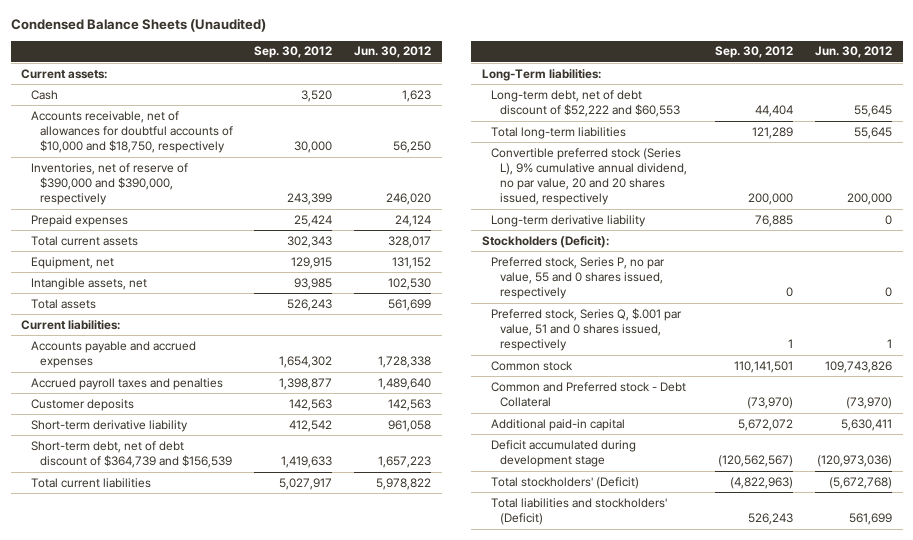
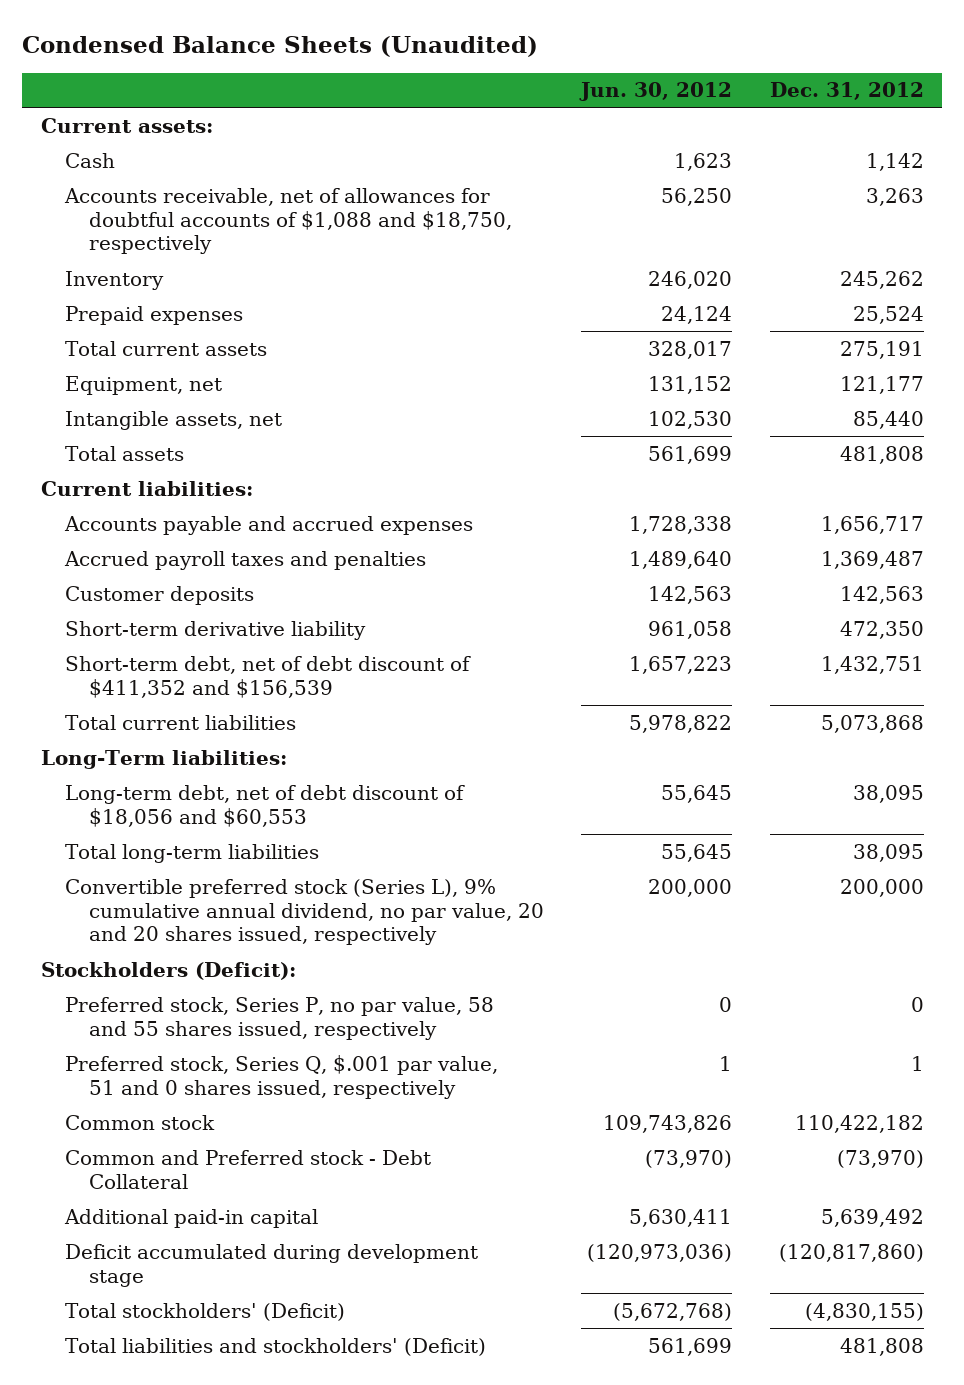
[254,46,333,59] Sep. 30, 2012 -> none
none -> [769,82,924,101] Dec. 31, 2012
[30,110,233,154] Accounts receivable, net of allowances for doubtful accounts of $10,000 and $18,750, respectively -> [63,187,513,255] Accounts receivable, net of allowances for doubtful accounts of $1,088 and $18,750, respectively
[30,162,188,206] Inventories, net of reserve of $390,000 and $390,000, respectively -> [64,270,164,290] Inventory
[30,440,232,469] Short-term debt, net of debt discount of $364,739 and $156,539 -> [64,655,471,698] Short-term debt, net of debt discount of $411,352 and $156,539
[491,89,681,118] Long-term debt, net of debt discount of $52,222 and $60,553 -> [64,784,465,827] Long-term debt, net of debt discount of $18,056 and $60,553
[491,214,647,227] Long-term derivative liability -> none
[491,256,666,300] Preferred stock, Series P, no par value, 55 and 0 shares issued, respectively -> [64,996,494,1040] Preferred stock, Series P, no par value, 58 and 55 shares issued, respectively

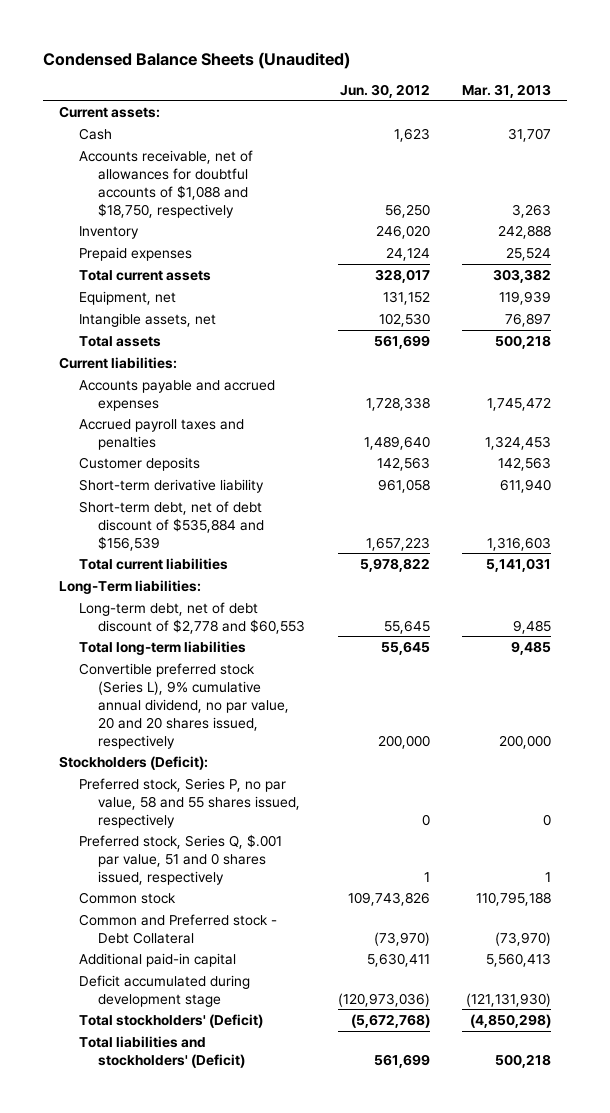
[769,82,924,101] Dec. 31, 2012 -> none
none -> [462,83,552,98] Mar. 31, 2013
[64,655,471,698] Short-term debt, net of debt discount of $411,352 and $156,539 -> [78,500,265,551] Short-term debt, net of debt discount of $535,884 and $156,539
[64,784,465,827] Long-term debt, net of debt discount of $18,056 and $60,553 -> [78,601,306,634] Long-term debt, net of debt discount of $2,778 and $60,553

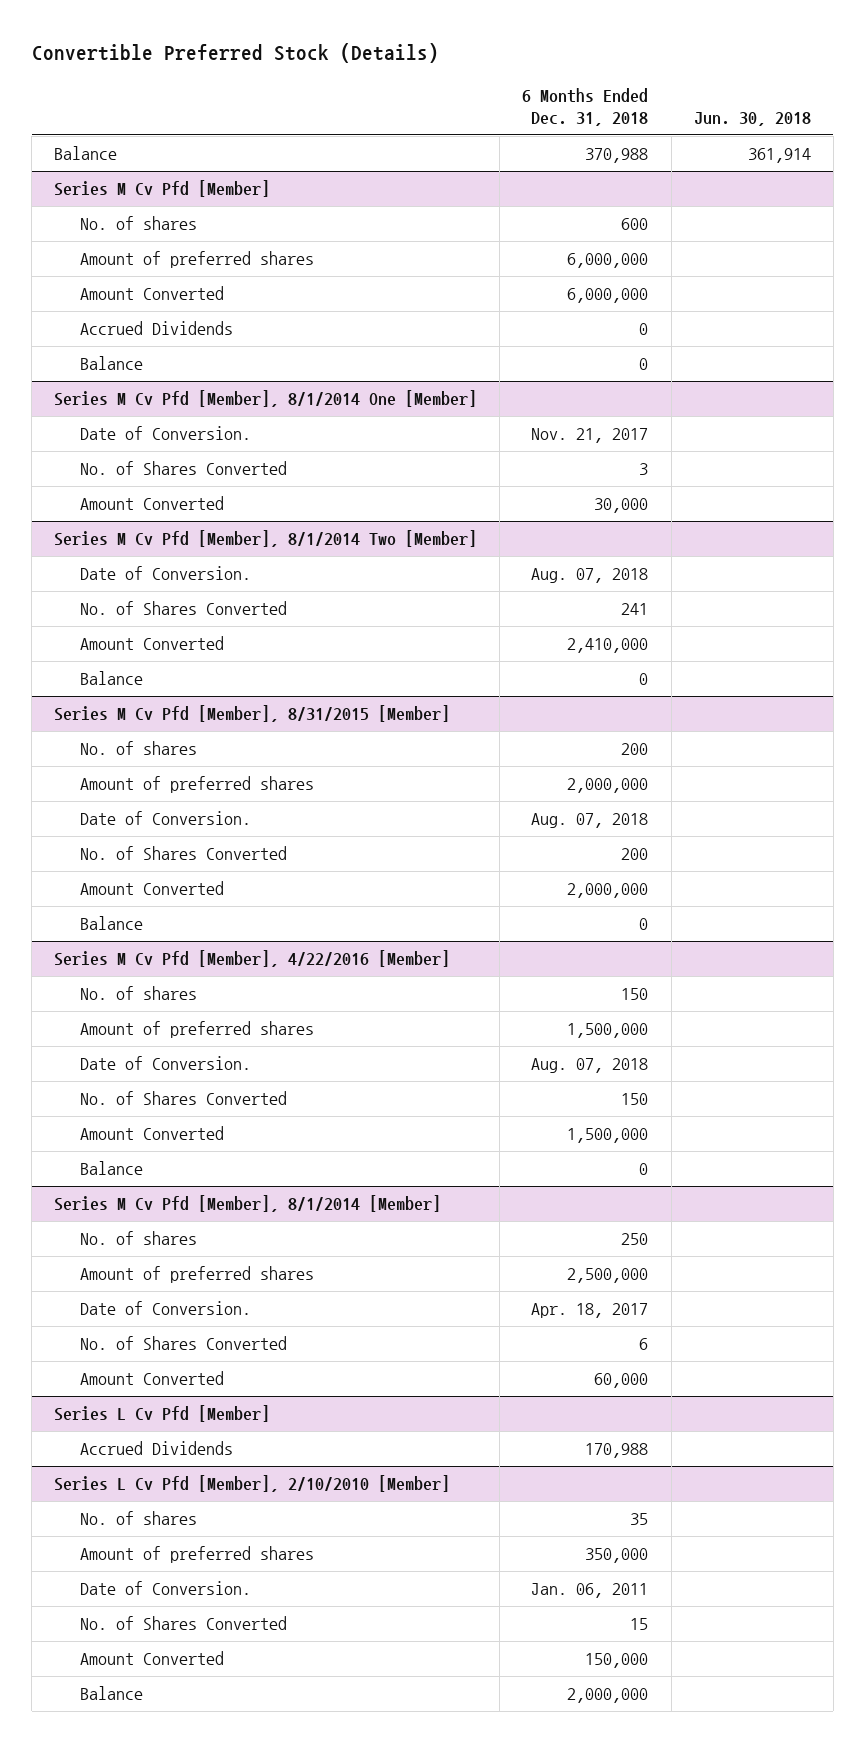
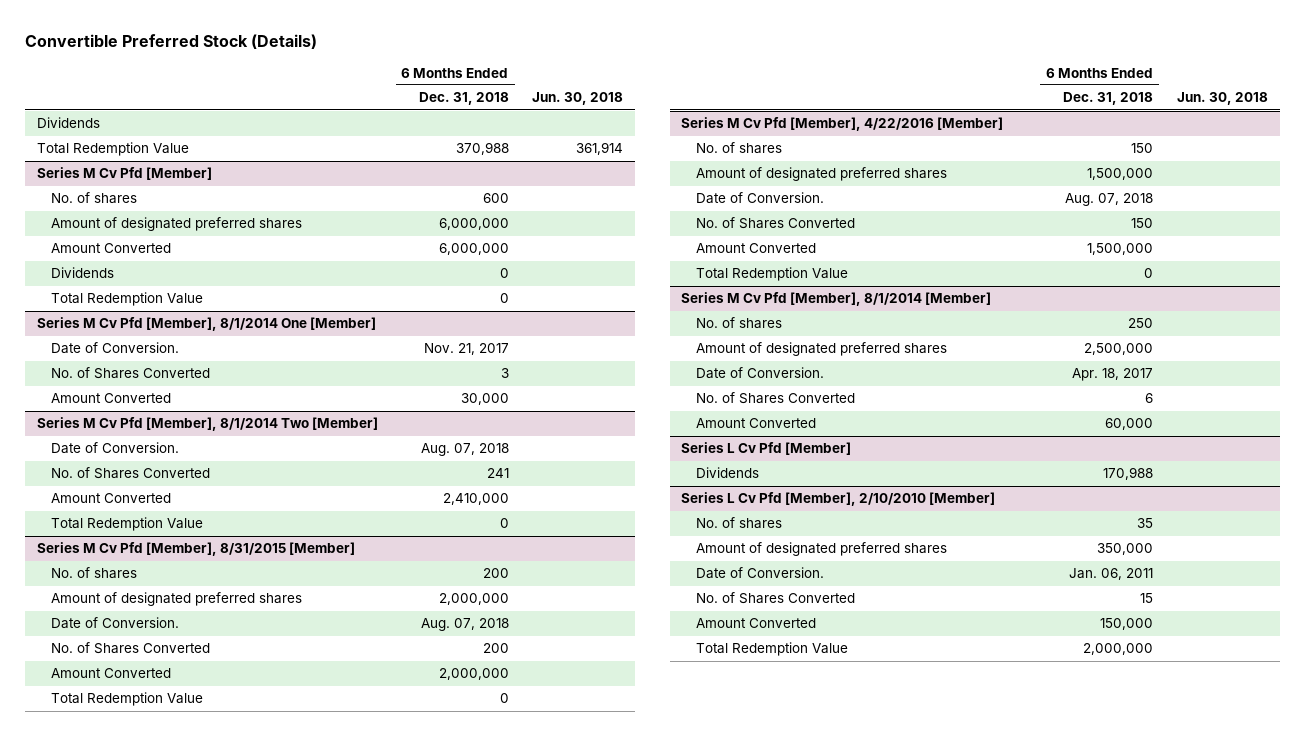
none -> [37,117,101,129] Dividends
[54,146,118,161] Balance -> [37,142,190,157] Total Redemption Value
[79,251,314,269] Amount of preferred shares -> [51,217,303,232] Amount of designated preferred shares
[79,321,233,336] Accrued Dividends -> [51,267,115,279] Dividends
[79,356,143,371] Balance -> [51,292,204,307] Total Redemption Value
[79,671,143,686] Balance -> [51,517,204,532] Total Redemption Value
[79,776,314,794] Amount of preferred shares -> [51,592,303,607] Amount of designated preferred shares
[79,916,143,931] Balance -> [51,692,204,707] Total Redemption Value
[79,1021,314,1039] Amount of preferred shares -> [695,167,947,182] Amount of designated preferred shares
[79,1161,143,1176] Balance -> [695,267,848,282] Total Redemption Value
[79,1266,314,1284] Amount of preferred shares -> [695,342,947,357] Amount of designated preferred shares
[79,1441,233,1456] Accrued Dividends -> [695,467,759,479] Dividends
[79,1546,314,1564] Amount of preferred shares -> [695,542,947,557] Amount of designated preferred shares
[79,1686,143,1701] Balance -> [695,642,848,657] Total Redemption Value

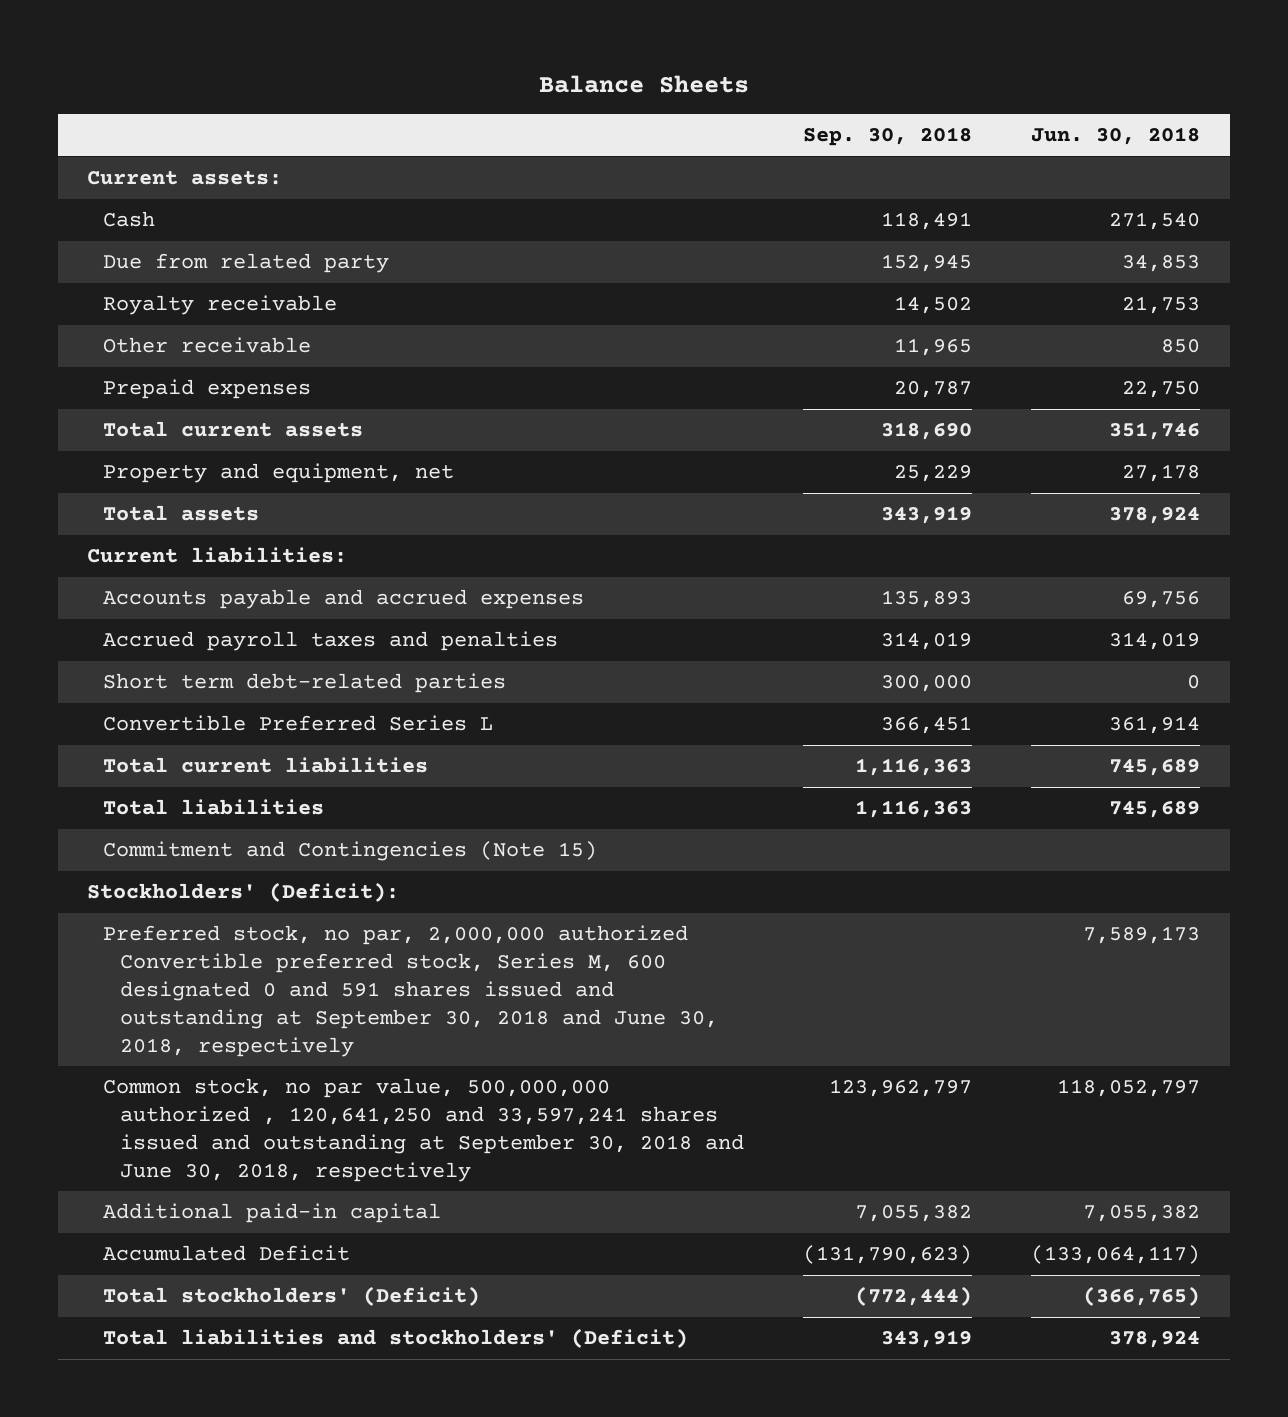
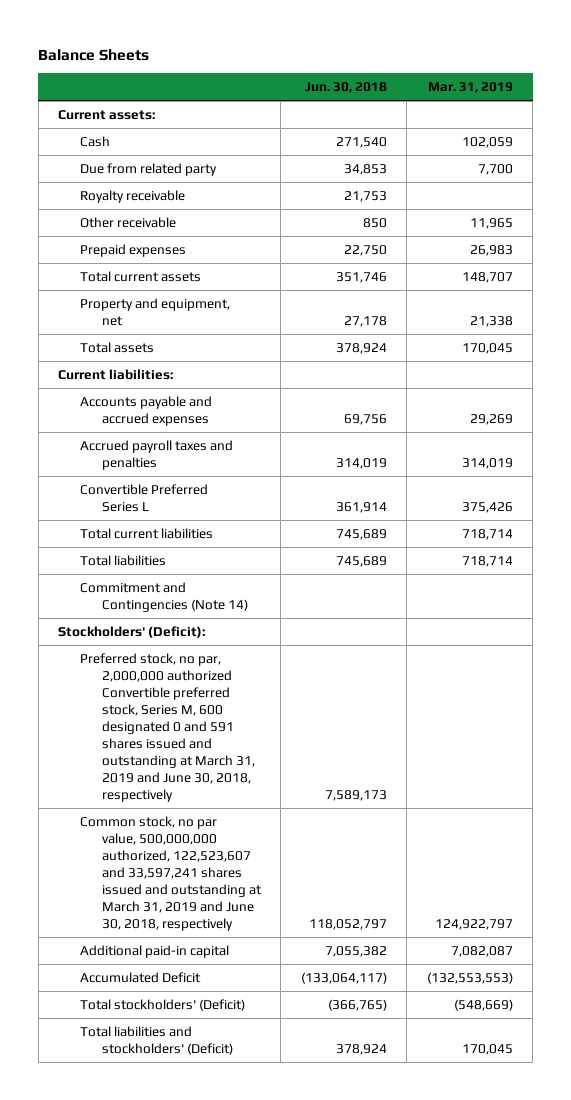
[802,127,972,147] Sep. 30, 2018 -> none
none -> [427,82,513,94] Mar. 31, 2019
[103,673,507,694] Short term debt-related parties -> none
[103,841,598,862] Commitment and Contingencies (Note 15) -> [80,581,248,612] Commitment and Contingencies (Note 14)
[103,925,718,1057] Preferred stock, no par, 2,000,000 authorized Convertible preferred stock, Series M, 600 designated 0 and 591 shares issued and outstanding at September 30, 2018 and June 30, 2018, respectively -> [80,652,255,802] Preferred stock, no par, 2,000,000 authorized Convertible preferred stock, Series M, 600 designated 0 and 591 shares issued and outstanding at March 31, 2019 and June 30, 2018, respectively
[103,1078,744,1182] Common stock, no par value, 500,000,000 authorized , 120,641,250 and 33,597,241 shares issued and outstanding at September 30, 2018 and June 30, 2018, respectively -> [80,815,262,931] Common stock, no par value, 500,000,000 authorized, 122,523,607 and 33,597,241 shares issued and outstanding at March 31, 2019 and June 30, 2018, respectively

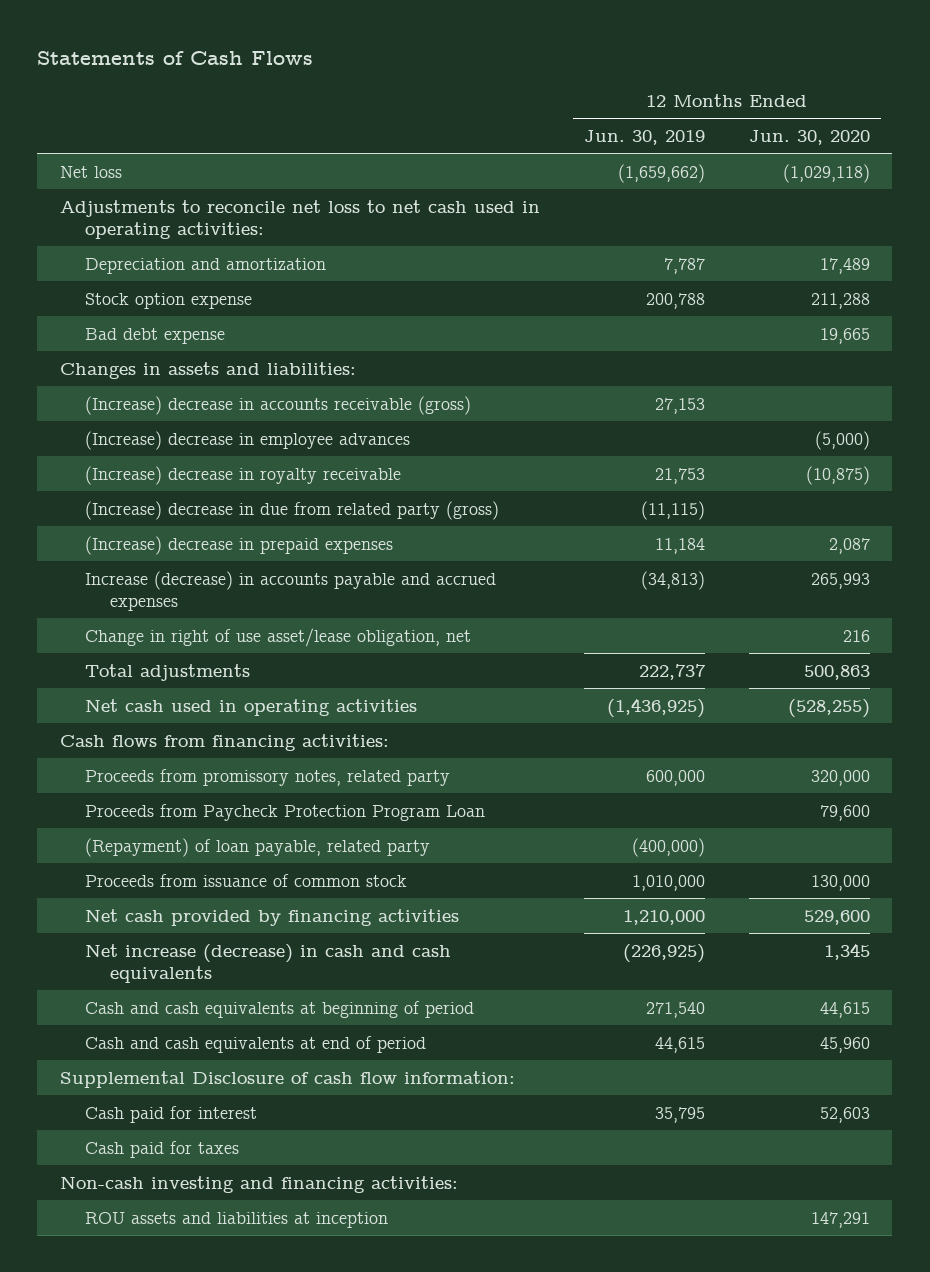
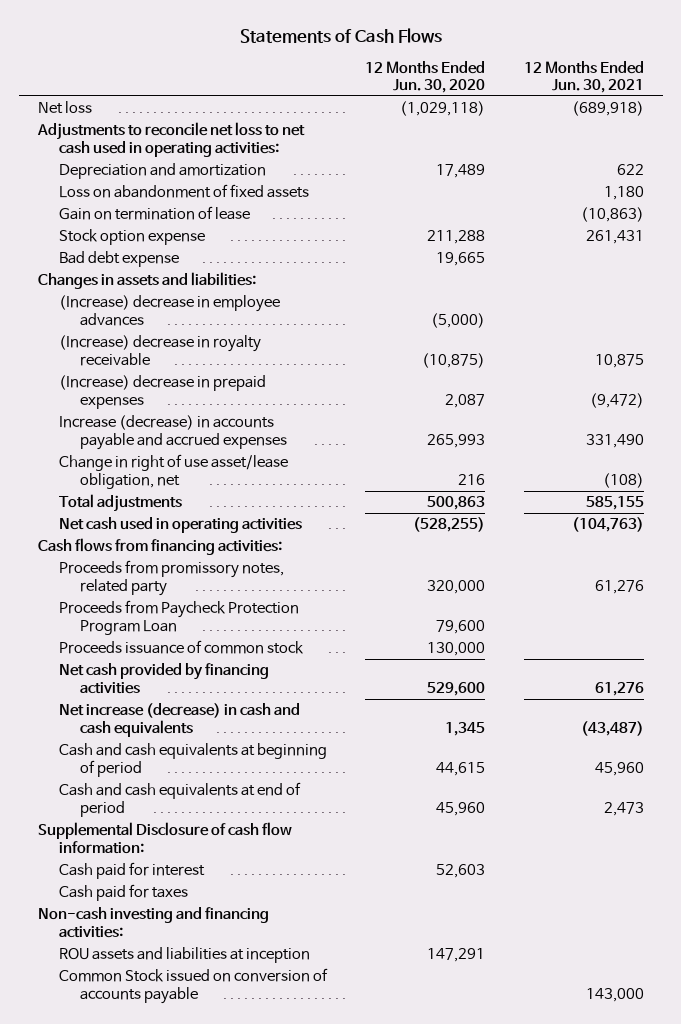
[583,129,705,145] Jun. 30, 2019 -> none
none -> [523,60,644,94] 12 Months Ended Jun. 30, 2021
none -> [58,184,309,199] Loss on abandonment of fixed assets
none -> [58,206,250,221] Gain on termination of lease
[84,395,471,415] (Increase) decrease in accounts receivable (gross) -> none
[84,500,499,520] (Increase) decrease in due from related party (gross) -> none
[84,837,430,857] (Repayment) of loan payable, related party -> none
[84,873,407,887] Proceeds from issuance of common stock -> [58,640,304,655] Proceeds issuance of common stock
none -> [58,968,328,1004] Common Stock issued on conversion of accounts payable

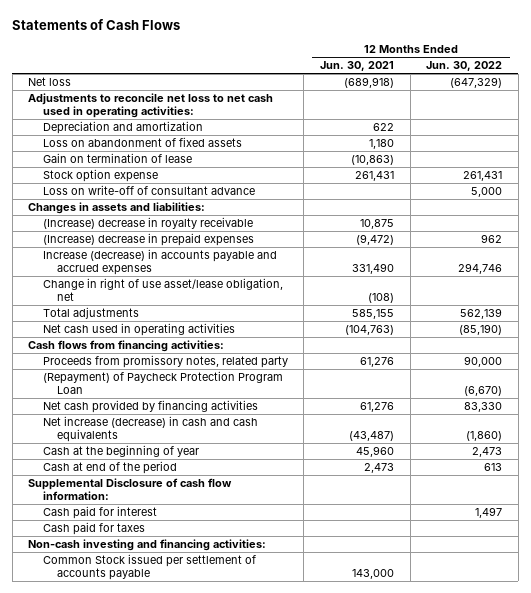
[365,60,486,94] 12 Months Ended Jun. 30, 2020 -> none
none -> [426,61,503,72] Jun. 30, 2022
[58,251,179,268] Bad debt expense -> none
none -> [42,185,255,196] Loss on write-off of consultant advance
[58,295,280,326] (Increase) decrease in employee advances -> none
[58,640,304,655] Proceeds issuance of common stock -> none
[58,600,299,635] Proceeds from Paycheck Protection Program Loan -> [42,371,283,395] (Repayment) of Paycheck Protection Program Loan
[58,743,327,777] Cash and cash equivalents at beginning of period -> [42,445,199,458] Cash at the beginning of year
[58,782,301,817] Cash and cash equivalents at end of period -> [42,461,177,475] Cash at end of the period
[58,947,310,964] ROU assets and liabilities at inception -> none
[58,968,328,1004] Common Stock issued on conversion of accounts payable -> [42,554,256,581] Common Stock issued per settlement of accounts payable

